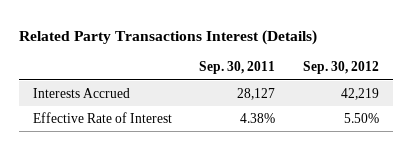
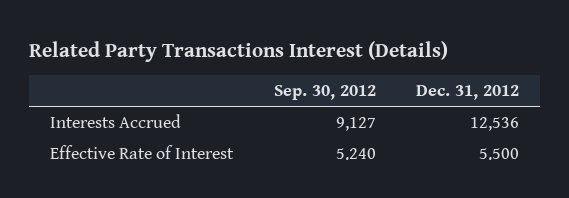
[199,61,276,75] Sep. 30, 2011 -> none
none -> [416,85,520,101] Dec. 31, 2012
[340,88,379,101] 42,219 -> [335,117,376,132] 9,127
[343,113,379,124] 5.50% -> [335,148,376,161] 5.240

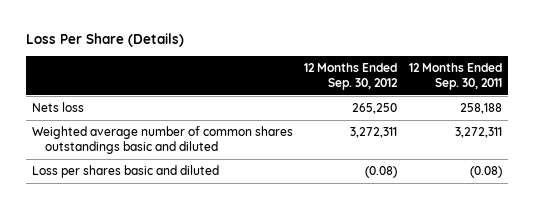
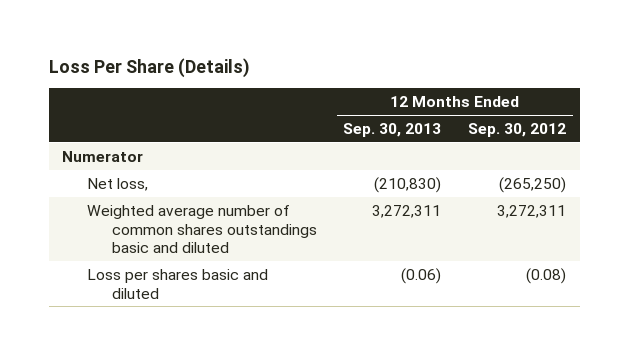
[409,63,503,90] 12 Months Ended Sep. 30, 2011 -> none
none -> [343,123,442,138] Sep. 30, 2013
none -> [62,150,144,162] Numerator
[31,102,84,113] Nets loss -> [86,177,148,191] Net loss,
[352,103,398,115] 265,250 -> [499,176,567,193] (265,250)

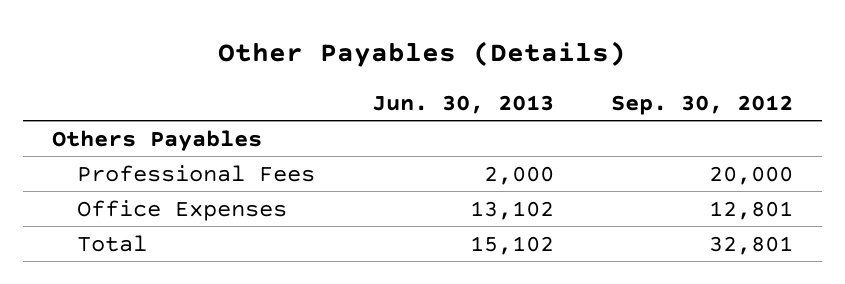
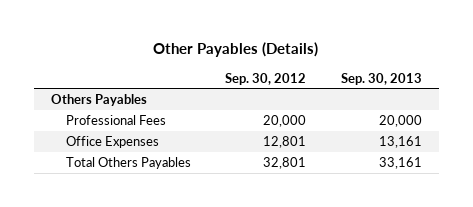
[371,94,554,114] Jun. 30, 2013 -> none
none -> [340,72,422,85] Sep. 30, 2013
[76,234,147,252] Total -> [65,157,191,170] Total Others Payables

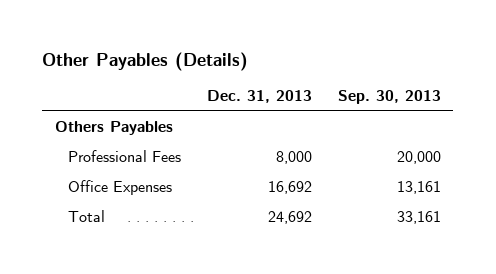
[225,72,307,85] Sep. 30, 2012 -> none
none -> [206,90,312,104] Dec. 31, 2013
[65,157,191,170] Total Others Payables -> [67,210,105,223] Total

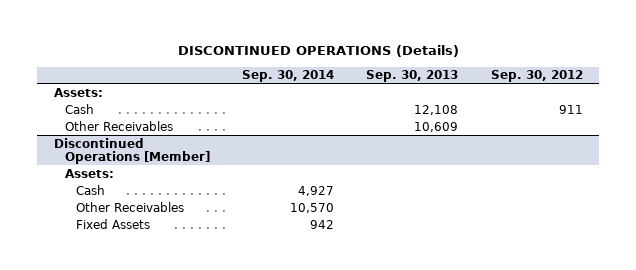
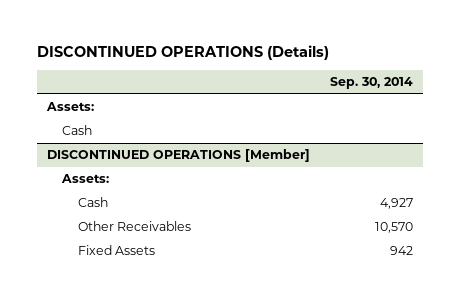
[366,70,459,83] Sep. 30, 2013 -> none
[490,70,583,83] Sep. 30, 2012 -> none
[64,120,173,131] Other Receivables -> none
[53,137,210,164] Discontinued Operations [Member] -> [46,149,310,163] DISCONTINUED OPERATIONS [Member]

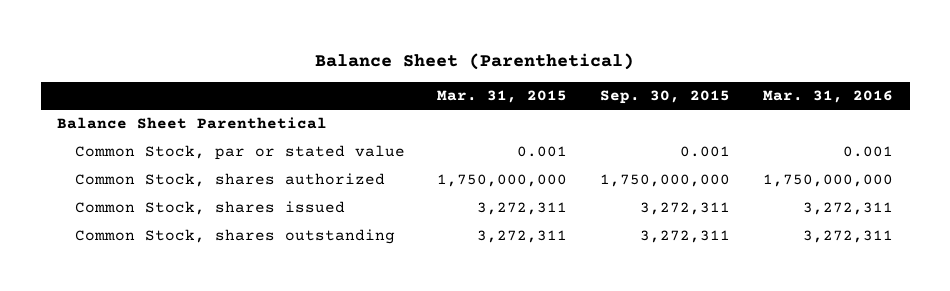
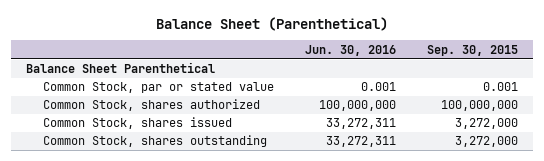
[437,89,568,103] Mar. 31, 2015 -> none
[763,89,894,103] Mar. 31, 2016 -> none
none -> [304,44,396,56] Jun. 30, 2016
[600,174,731,188] 1,750,000,000 -> [440,100,518,112] 100,000,000
[640,202,731,216] 3,272,311 -> [454,118,518,130] 3,272,000
[640,230,731,244] 3,272,311 -> [454,136,518,148] 3,272,000

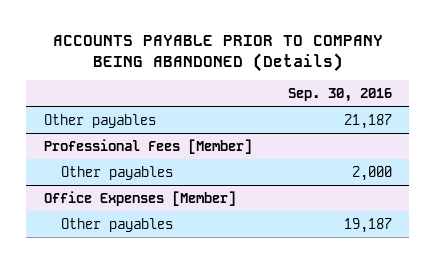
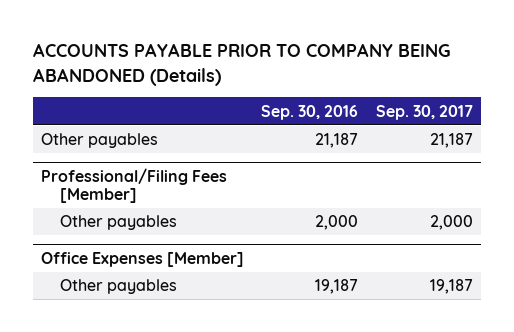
none -> [375,104,473,120] Sep. 30, 2017
[43,138,252,154] Professional Fees [Member] -> [41,167,228,204] Professional/Filing Fees [Member]

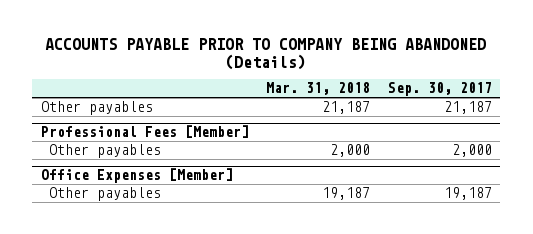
[261,104,359,120] Sep. 30, 2016 -> none
none -> [266,82,371,96] Mar. 31, 2018
[41,167,228,204] Professional/Filing Fees [Member] -> [41,125,250,139] Professional Fees [Member]

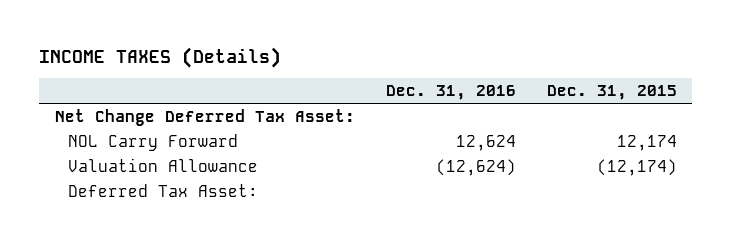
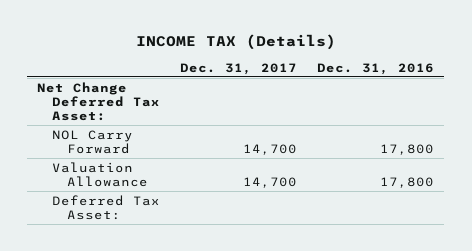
[38,46,281,68] INCOME TAXES (Details) -> [135,34,336,51] INCOME TAX (Details)
[546,85,677,101] Dec. 31, 2015 -> none
none -> [180,62,298,75] Dec. 31, 2017
[455,134,516,151] 12,624 -> [380,143,435,155] 17,800
[435,158,516,176] (12,624) -> [380,176,435,188] 17,800

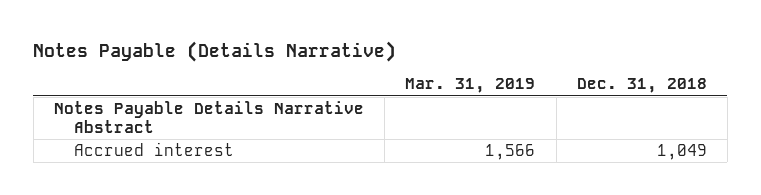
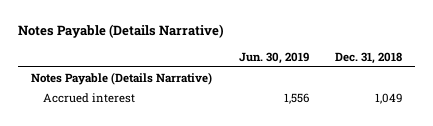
[405,78,536,94] Mar. 31, 2019 -> none
none -> [238,51,309,64] Jun. 30, 2019
[53,100,364,133] Notes Payable Details Narrative Abstract -> [31,72,213,86] Notes Payable (Details Narrative)

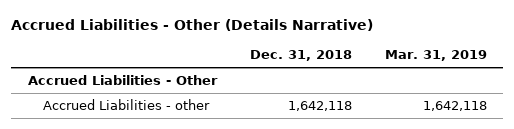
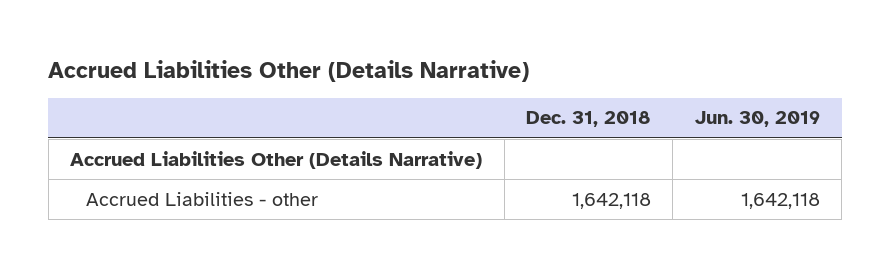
[11,19,374,32] Accrued Liabilities - Other (Details Narrative) -> [48,60,530,83] Accrued Liabilities Other (Details Narrative)
[384,50,487,62] Mar. 31, 2019 -> none
none -> [694,111,820,128] Jun. 30, 2019
[27,74,218,85] Accrued Liabilities - Other -> [70,150,483,169] Accrued Liabilities Other (Details Narrative)

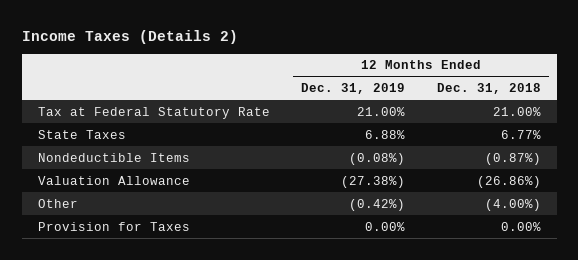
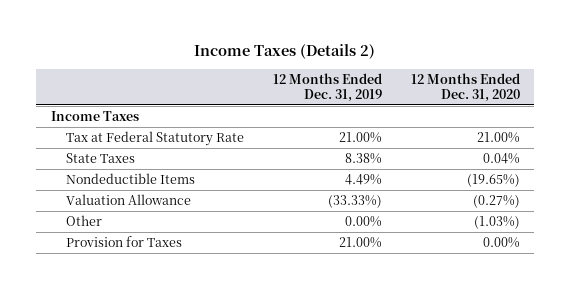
[436,83,541,95] Dec. 31, 2018 -> none
none -> [410,72,520,103] 12 Months Ended Dec. 31, 2020
none -> [50,111,139,122] Income Taxes
[365,129,406,139] 6.88% -> [344,153,382,165] 8.38%
[349,152,406,165] (0.08%) -> [344,174,382,186] 4.49%
[341,175,406,188] (27.38%) -> [327,195,382,209] (33.33%)
[349,198,406,211] (0.42%) -> [344,216,382,228] 0.00%
[365,221,406,231] 0.00% -> [338,237,382,249] 21.00%

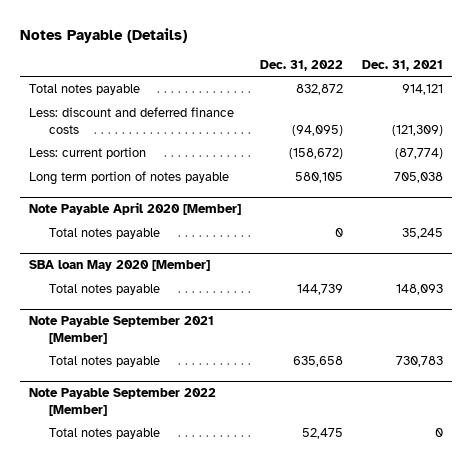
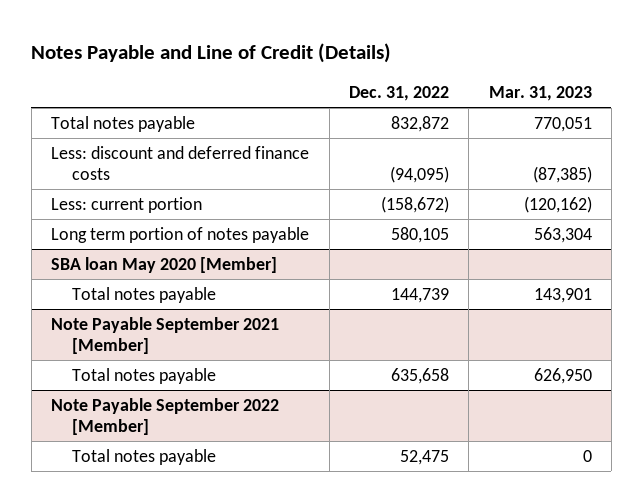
[19,27,187,43] Notes Payable (Details) -> [31,43,392,64] Notes Payable and Line of Credit (Details)
[362,60,444,72] Dec. 31, 2021 -> none
none -> [488,85,592,101] Mar. 31, 2023
[29,202,242,216] Note Payable April 2020 [Member] -> none
[49,228,161,240] Total notes payable -> none

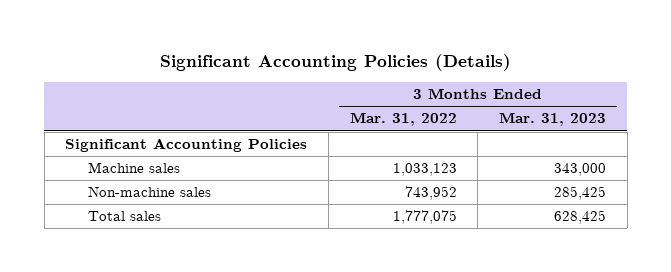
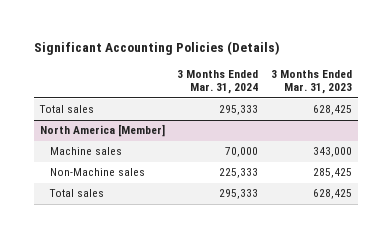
[349,112,457,127] Mar. 31, 2022 -> none
none -> [177,69,259,95] 3 Months Ended Mar. 31, 2024
[65,138,308,153] Significant Accounting Policies -> none
none -> [38,105,94,114] Total sales
none -> [39,124,165,138] North America [Member]
[87,186,211,198] Non-machine sales -> [49,168,145,177] Non-Machine sales

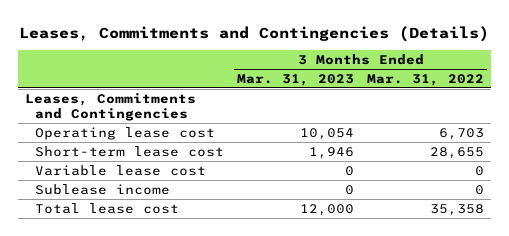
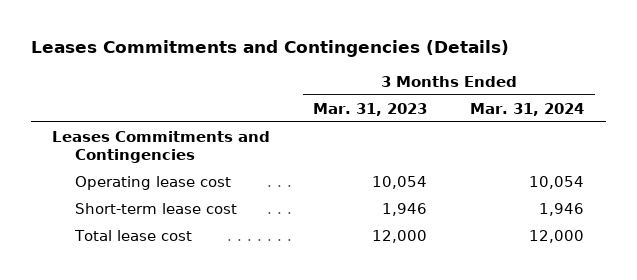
[19,25,490,42] Leases, Commitments and Contingencies (Details) -> [30,40,509,58] Leases Commitments and Contingencies (Details)
[367,73,485,86] Mar. 31, 2022 -> none
none -> [470,102,585,116] Mar. 31, 2024
[24,92,196,122] Leases, Commitments and Contingencies -> [52,130,271,163] Leases Commitments and Contingencies
[34,164,206,176] Variable lease cost -> none
[34,183,170,195] Sublease income -> none

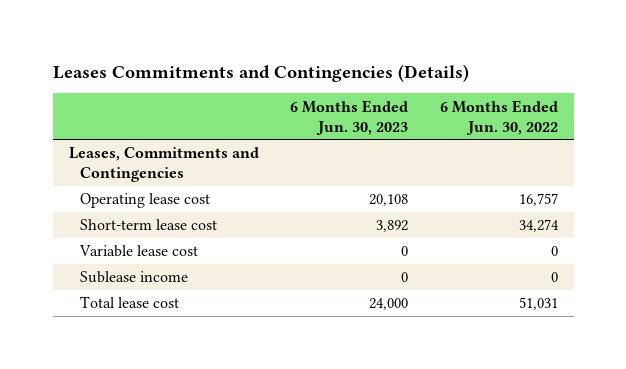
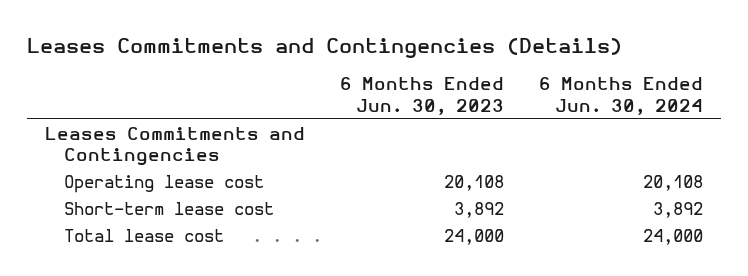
[439,99,558,135] 6 Months Ended Jun. 30, 2022 -> none
none -> [539,77,704,115] 6 Months Ended Jun. 30, 2024
[68,147,259,183] Leases, Commitments and Contingencies -> [44,126,305,167] Leases Commitments and Contingencies
[79,245,199,258] Variable lease cost -> none
[80,271,189,284] Sublease income -> none

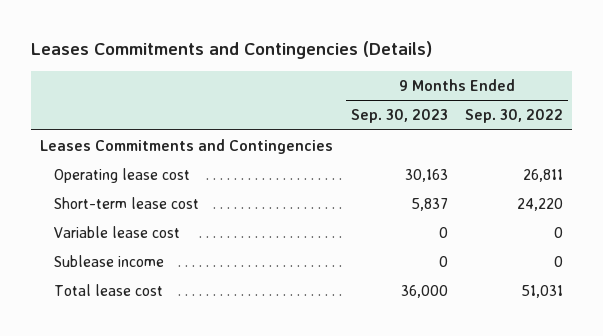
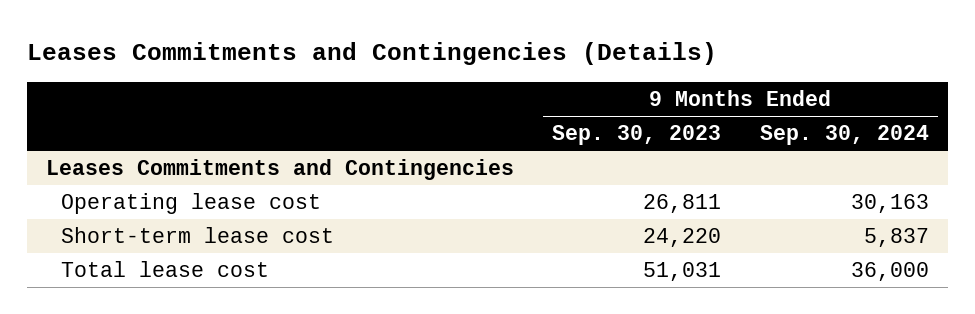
[465,109,564,124] Sep. 30, 2022 -> none
none -> [759,125,929,146] Sep. 30, 2024
[53,225,180,238] Variable lease cost -> none
[53,254,164,267] Sublease income -> none
[404,168,448,182] 30,163 -> [643,194,722,214] 26,811
[410,197,448,211] 5,837 -> [643,228,722,248] 24,220
[400,284,448,298] 36,000 -> [643,262,722,282] 51,031

